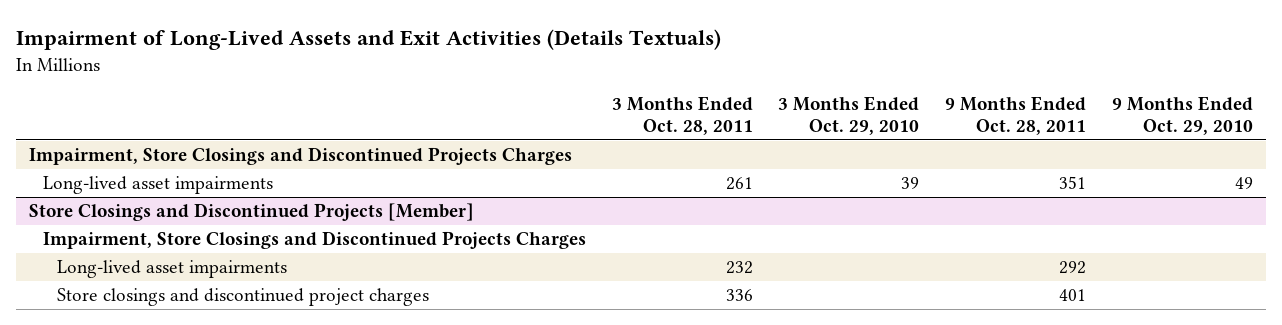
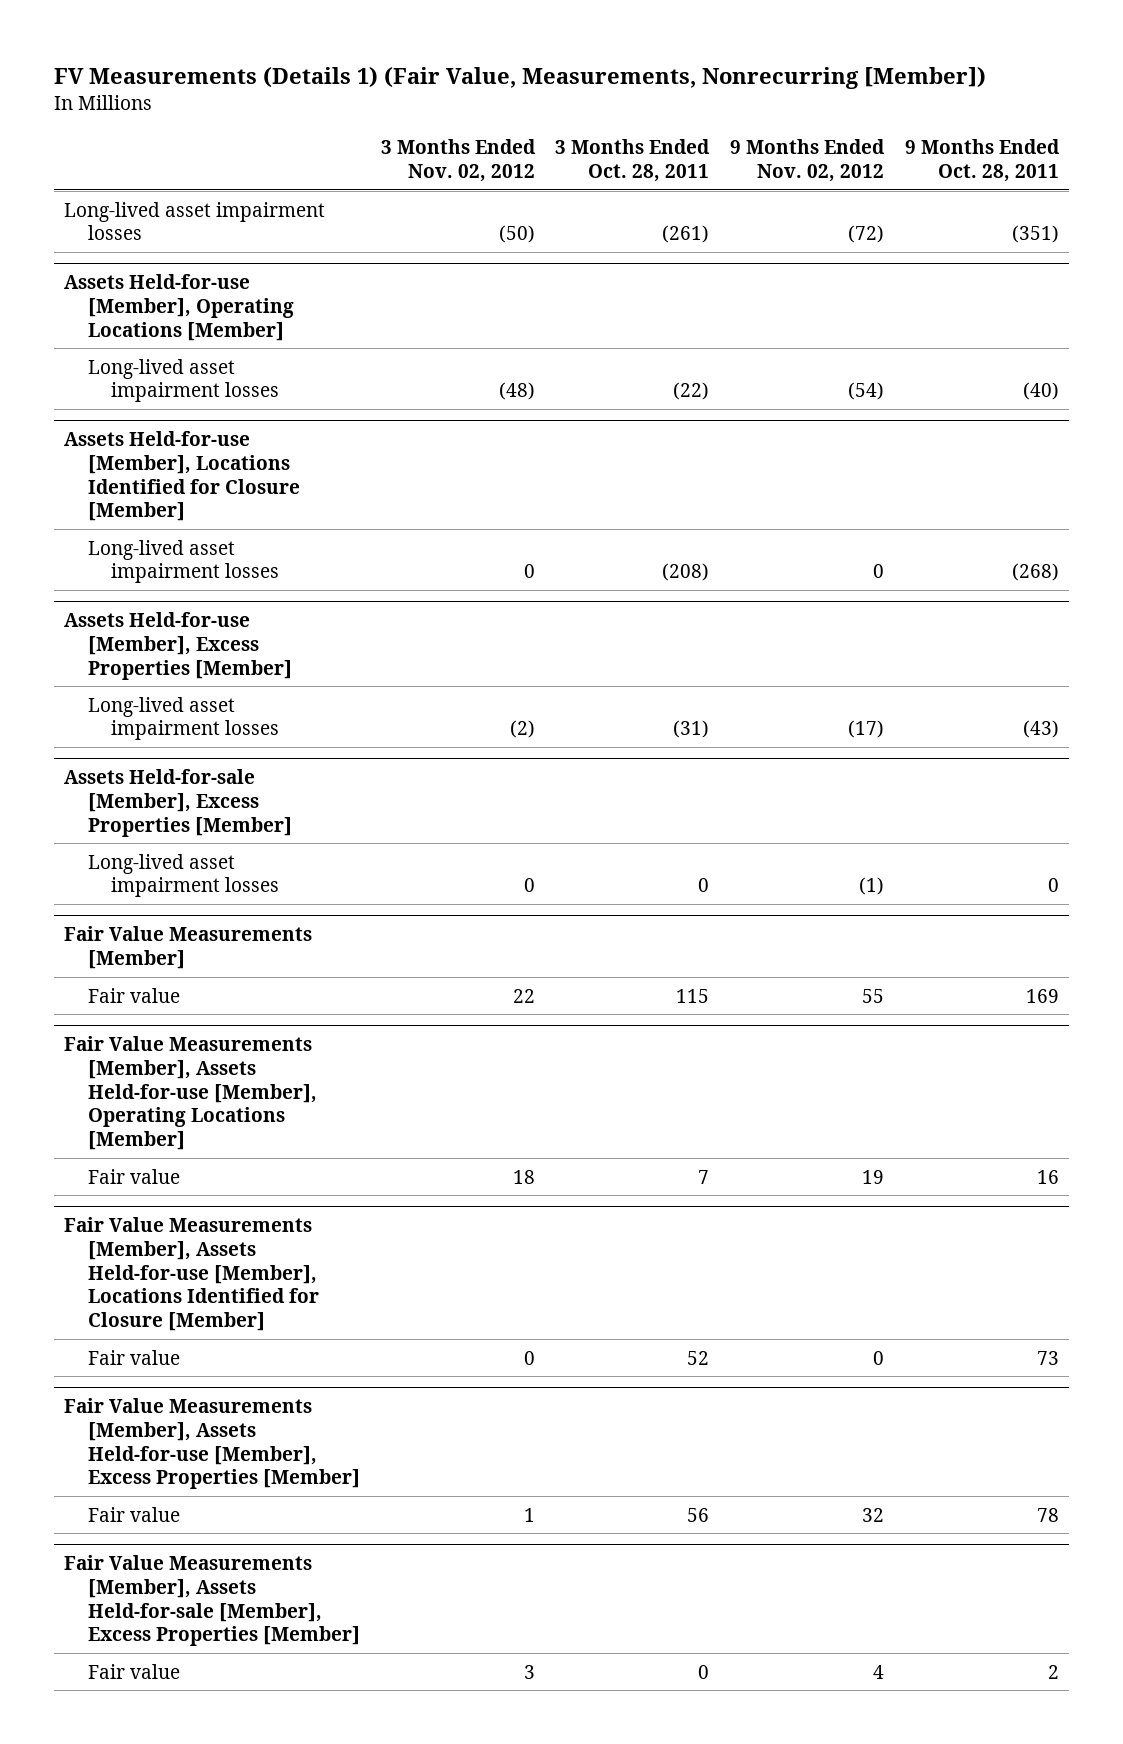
[15,28,721,50] Impairment of Long-Lived Assets and Exit Activities (Details Textuals) -> [53,66,986,89] FV Measurements (Details 1) (Fair Value, Measurements, Nonrecurring [Member])
[778,95,920,135] 3 Months Ended Oct. 29, 2010 -> none
[1112,95,1254,135] 9 Months Ended Oct. 29, 2010 -> none
none -> [380,139,536,183] 3 Months Ended Nov. 02, 2012
none -> [730,139,886,183] 9 Months Ended Nov. 02, 2012
[28,147,572,166] Impairment, Store Closings and Discontinued Projects Charges -> none
[28,203,474,222] Store Closings and Discontinued Projects [Member] -> none
[42,231,586,250] Impairment, Store Closings and Discontinued Projects Charges -> none
[56,288,429,307] Store closings and discontinued project charges -> none
[42,176,273,195] Long-lived asset impairments -> [64,201,326,241] Long-lived asset impairment losses
[725,177,753,191] 261 -> [662,225,710,244] (261)
[1059,176,1087,190] 351 -> [1011,225,1059,244] (351)
none -> [64,274,294,341] Assets Held-for-use [Member], Operating Locations [Member]
[56,260,287,279] Long-lived asset impairments -> [87,358,280,403] Long-lived asset impairment losses
[725,261,753,275] 232 -> [673,382,710,401] (22)
[1059,261,1087,275] 292 -> [1022,382,1059,401] (40)
none -> [64,431,300,522] Assets Held-for-use [Member], Locations Identified for Closure [Member]
none -> [87,539,280,584] Long-lived asset impairment losses
none -> [64,612,292,680] Assets Held-for-use [Member], Excess Properties [Member]
none -> [87,696,280,741] Long-lived asset impairment losses
none -> [64,769,292,837] Assets Held-for-sale [Member], Excess Properties [Member]
none -> [87,853,280,898] Long-lived asset impairment losses
none -> [64,926,313,969] Fair Value Measurements [Member]
none -> [87,987,180,1003] Fair value
none -> [64,1036,317,1150] Fair Value Measurements [Member], Assets Held-for-use [Member], Operating Locations [Member]
none -> [87,1168,180,1184] Fair value
none -> [64,1217,319,1331] Fair Value Measurements [Member], Assets Held-for-use [Member], Locations Identified for Closure [Member]
none -> [87,1349,180,1365] Fair value
none -> [64,1398,360,1490] Fair Value Measurements [Member], Assets Held-for-use [Member], Excess Properties [Member]
none -> [87,1506,180,1522] Fair value
none -> [64,1555,360,1647] Fair Value Measurements [Member], Assets Held-for-sale [Member], Excess Properties [Member]
none -> [87,1663,180,1679] Fair value

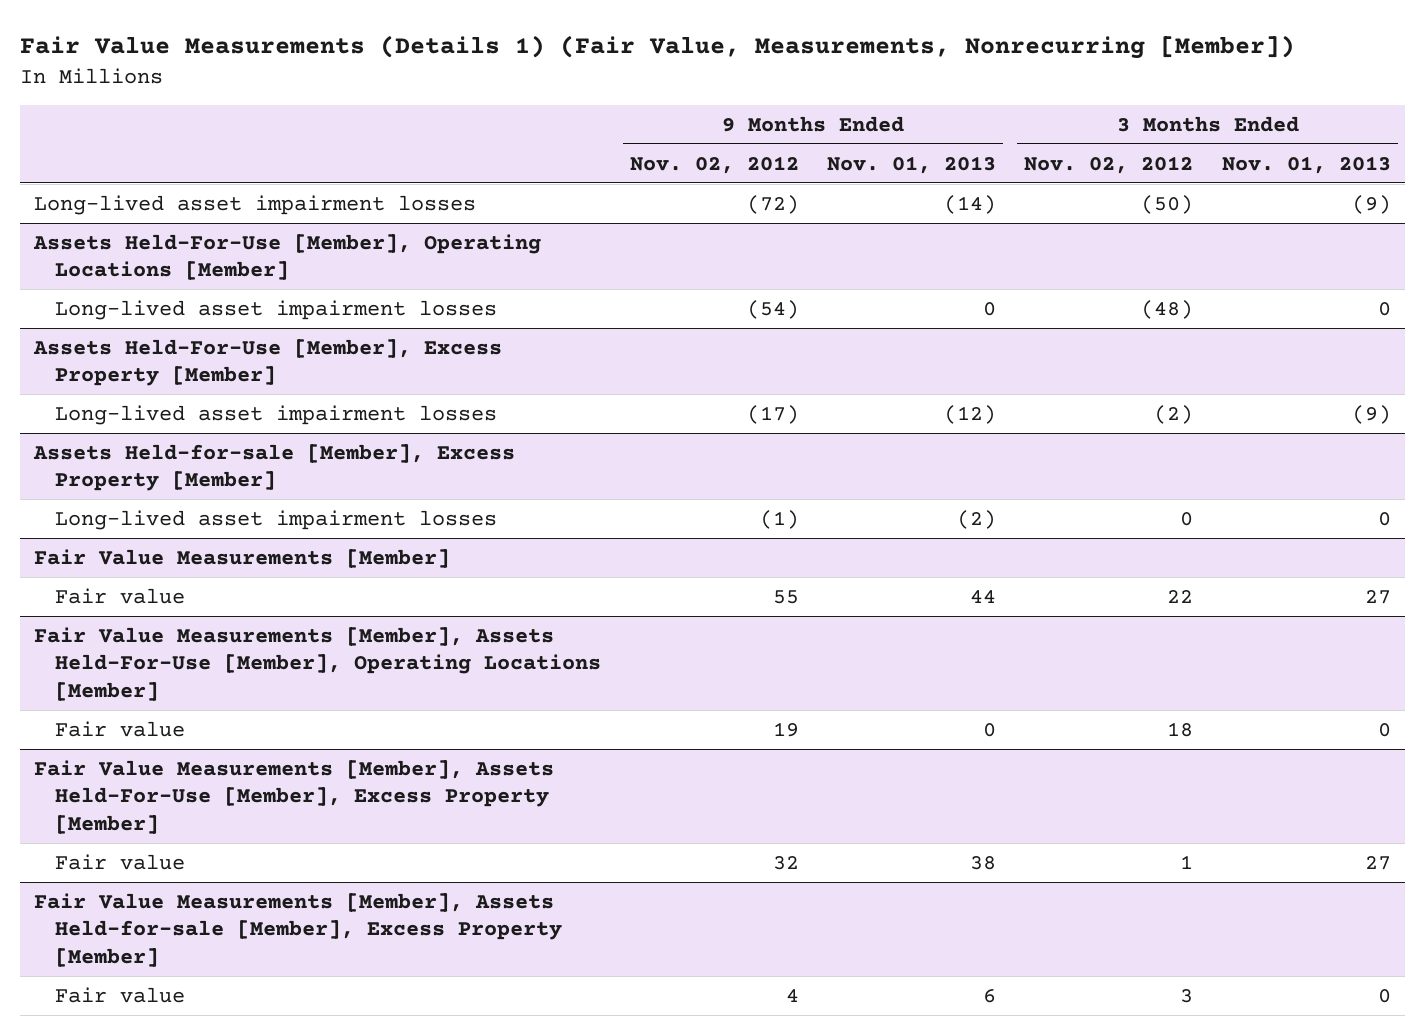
[53,66,986,89] FV Measurements (Details 1) (Fair Value, Measurements, Nonrecurring [Member]) -> [19,35,1295,60] Fair Value Measurements (Details 1) (Fair Value, Measurements, Nonrecurring [Member])
[555,139,711,183] 3 Months Ended Oct. 28, 2011 -> none
[904,139,1060,183] 9 Months Ended Oct. 28, 2011 -> none
none -> [827,155,997,174] Nov. 01, 2013
none -> [1221,155,1391,174] Nov. 01, 2013
[64,274,294,341] Assets Held-for-use [Member], Operating Locations [Member] -> [32,233,541,281] Assets Held-For-Use [Member], Operating Locations [Member]
[64,431,300,522] Assets Held-for-use [Member], Locations Identified for Closure [Member] -> none
[87,539,280,584] Long-lived asset impairment losses -> none
[64,612,292,680] Assets Held-for-use [Member], Excess Properties [Member] -> [32,338,502,387] Assets Held-For-Use [Member], Excess Property [Member]
[64,769,292,837] Assets Held-for-sale [Member], Excess Properties [Member] -> [32,443,515,492] Assets Held-for-sale [Member], Excess Property [Member]
[64,1036,317,1150] Fair Value Measurements [Member], Assets Held-for-use [Member], Operating Locations [Member] -> [33,626,602,701] Fair Value Measurements [Member], Assets Held-For-Use [Member], Operating Locations [Member]
[64,1217,319,1331] Fair Value Measurements [Member], Assets Held-for-use [Member], Locations Identified for Closure [Member] -> none
[87,1349,180,1365] Fair value -> none
[64,1398,360,1490] Fair Value Measurements [Member], Assets Held-for-use [Member], Excess Properties [Member] -> [33,759,554,834] Fair Value Measurements [Member], Assets Held-For-Use [Member], Excess Property [Member]
[64,1555,360,1647] Fair Value Measurements [Member], Assets Held-for-sale [Member], Excess Properties [Member] -> [33,892,563,967] Fair Value Measurements [Member], Assets Held-for-sale [Member], Excess Property [Member]

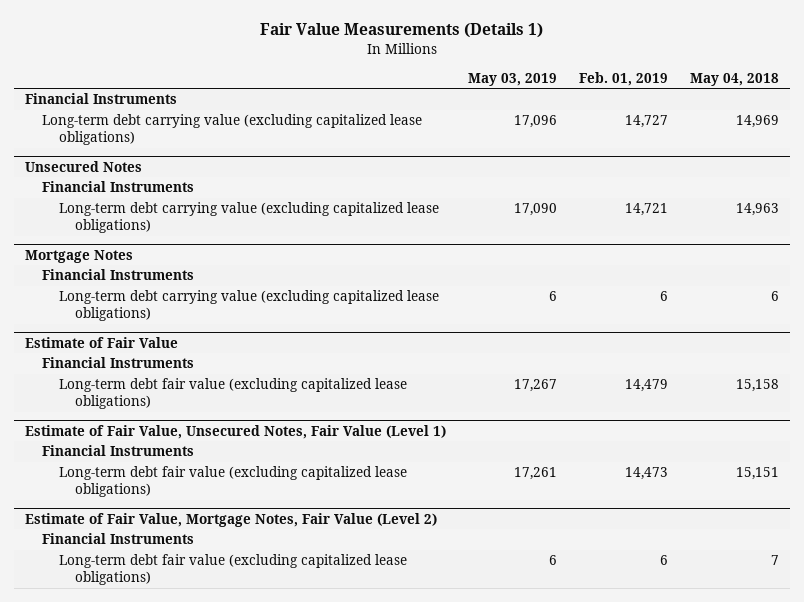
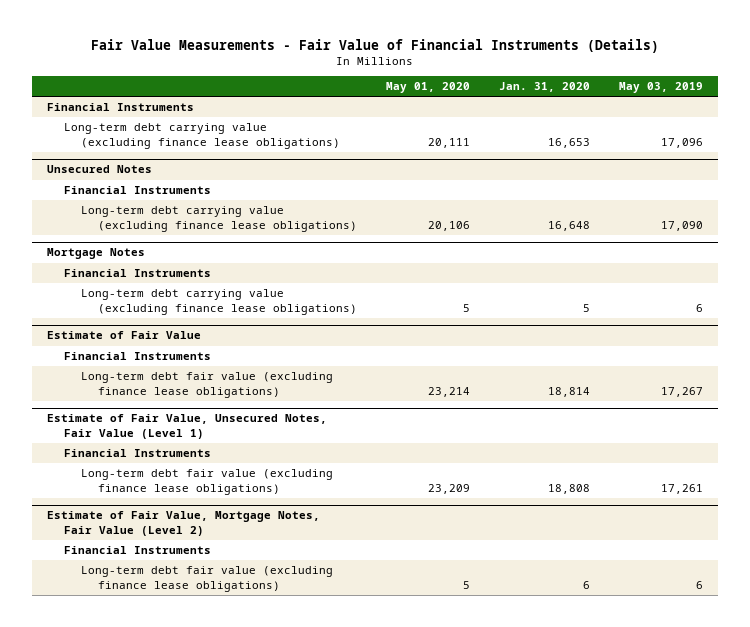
[260,23,544,39] Fair Value Measurements (Details 1) -> [91,38,660,53] Fair Value Measurements - Fair Value of Financial Instruments (Details)
[579,71,669,86] Feb. 01, 2019 -> none
[689,72,779,86] May 04, 2018 -> none
none -> [385,82,470,94] May 01, 2020
none -> [499,82,591,93] Jan. 31, 2020
[41,114,422,146] Long-term debt carrying value (excluding capitalized lease obligations) -> [63,123,340,149] Long-term debt carrying value (excluding finance lease obligations)
[58,202,439,234] Long-term debt carrying value (excluding capitalized lease obligations) -> [80,206,357,232] Long-term debt carrying value (excluding finance lease obligations)
[58,290,439,322] Long-term debt carrying value (excluding capitalized lease obligations) -> [80,289,357,315] Long-term debt carrying value (excluding finance lease obligations)
[58,378,407,410] Long-term debt fair value (excluding capitalized lease obligations) -> [80,372,333,398] Long-term debt fair value (excluding finance lease obligations)
[58,466,407,498] Long-term debt fair value (excluding capitalized lease obligations) -> [80,469,333,495] Long-term debt fair value (excluding finance lease obligations)
[58,554,407,586] Long-term debt fair value (excluding capitalized lease obligations) -> [80,566,333,592] Long-term debt fair value (excluding finance lease obligations)

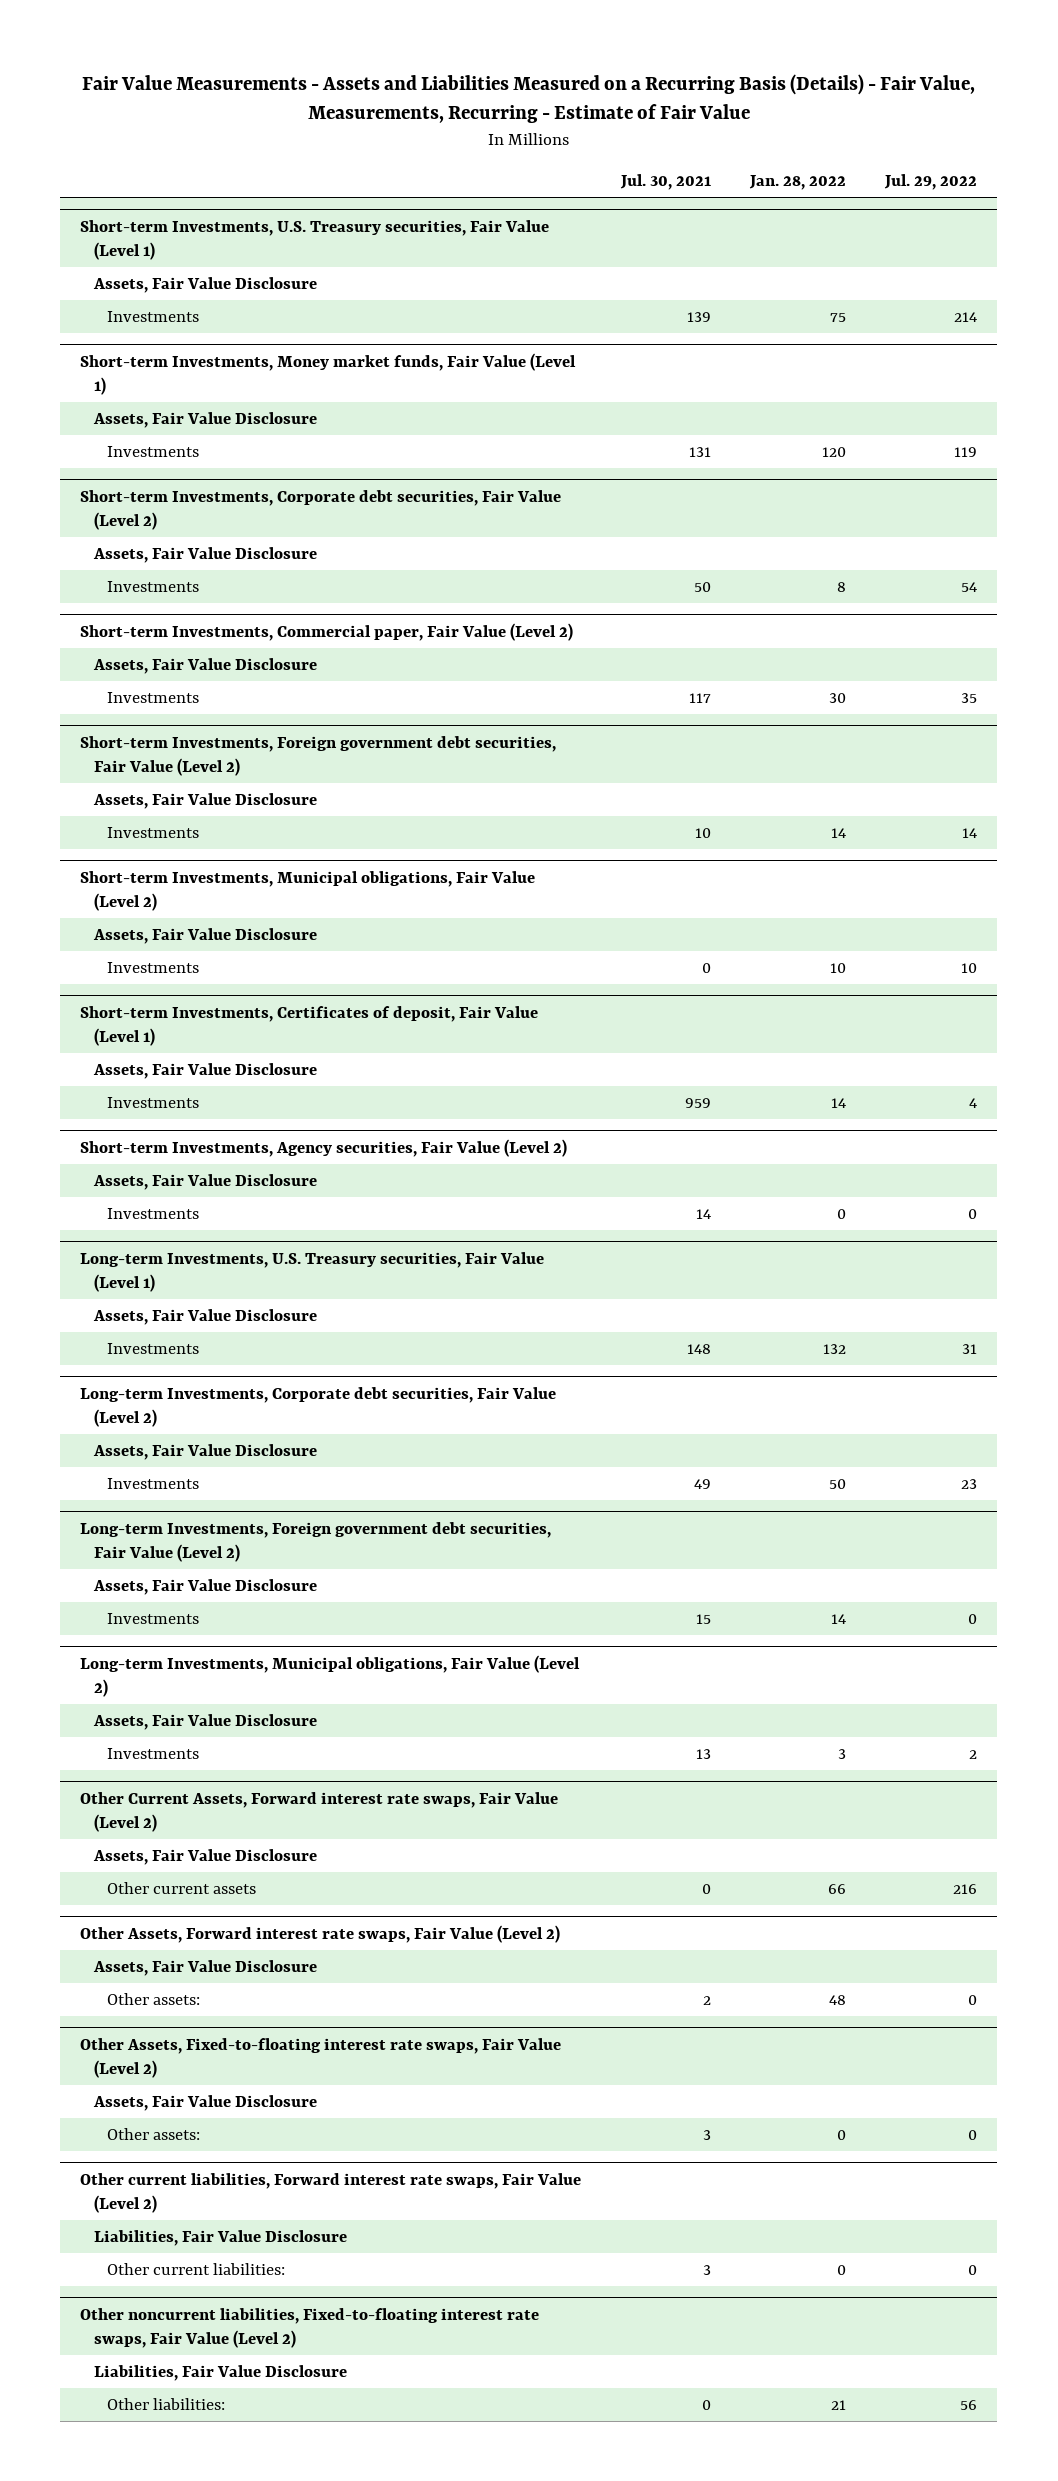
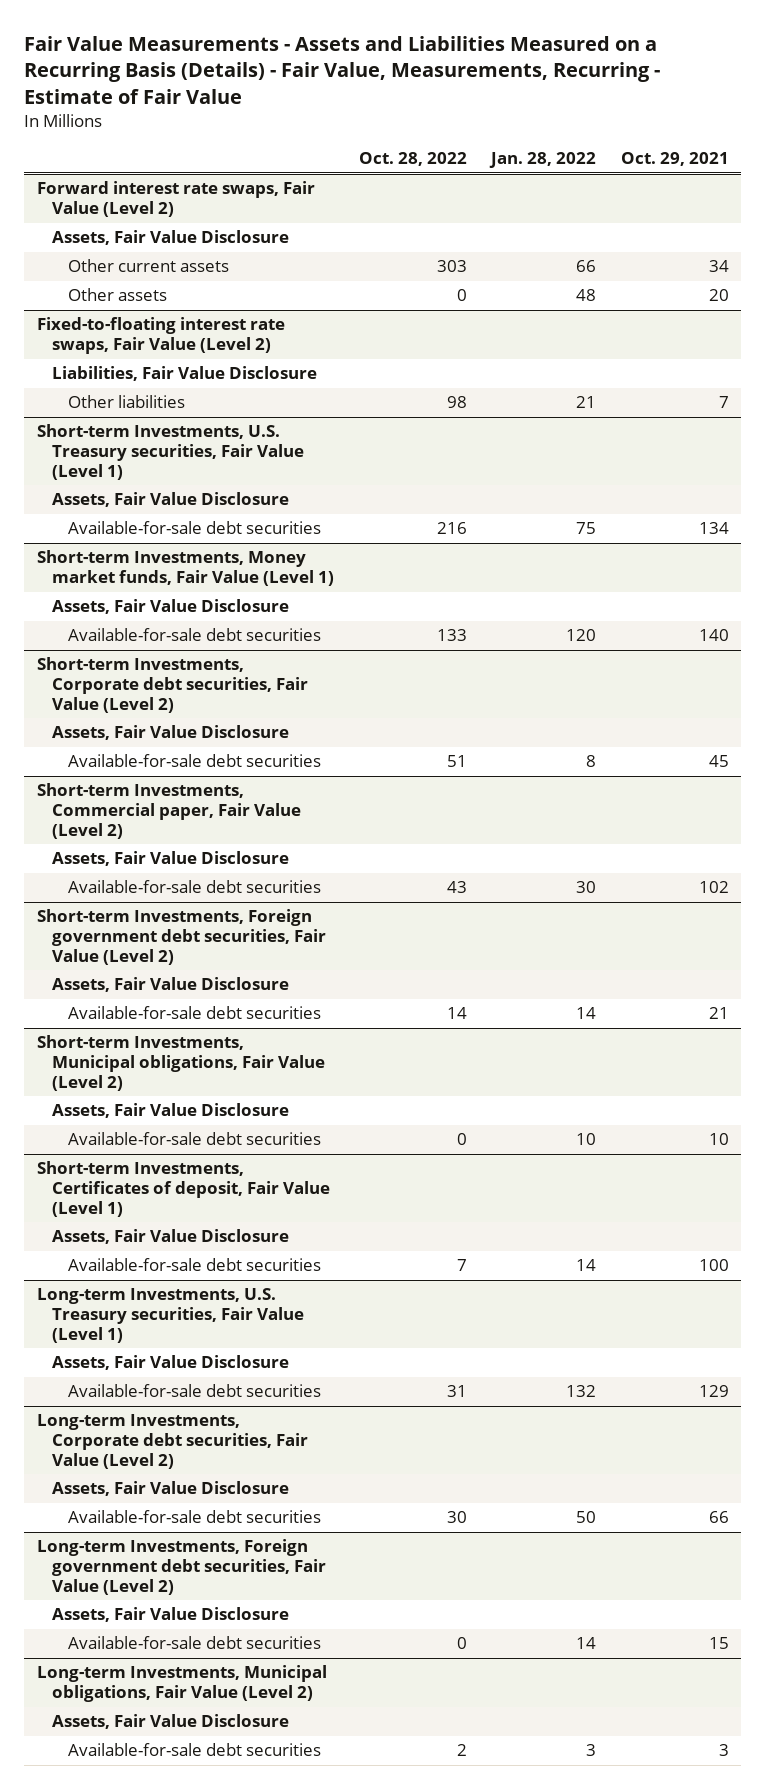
[619,174,711,191] Jul. 30, 2021 -> none
[884,174,978,191] Jul. 29, 2022 -> none
none -> [358,152,467,167] Oct. 28, 2022
none -> [620,152,729,167] Oct. 29, 2021
none -> [36,181,315,218] Forward interest rate swaps, Fair Value (Level 2)
none -> [52,230,290,246] Assets, Fair Value Disclosure
none -> [67,259,229,273] Other current assets
none -> [67,288,167,302] Other assets
none -> [36,317,285,355] Fixed-to-floating interest rate swaps, Fair Value (Level 2)
none -> [52,366,318,382] Liabilities, Fair Value Disclosure
none -> [67,395,185,409] Other liabilities
[107,311,200,323] Investments -> [67,521,321,535] Available-for-sale debt securities
[107,446,200,458] Investments -> [67,628,321,642] Available-for-sale debt securities
[107,581,200,593] Investments -> [67,754,321,768] Available-for-sale debt securities
[107,692,200,704] Investments -> [67,880,321,894] Available-for-sale debt securities
[107,827,200,839] Investments -> [67,1006,321,1020] Available-for-sale debt securities
[107,962,200,974] Investments -> [67,1132,321,1146] Available-for-sale debt securities
[80,1138,568,1157] Short-term Investments, Agency securities, Fair Value (Level 2) -> none
[92,1174,317,1191] Assets, Fair Value Disclosure -> none
[107,1208,200,1220] Investments -> none
[107,1097,200,1109] Investments -> [67,1258,321,1272] Available-for-sale debt securities
[107,1343,200,1355] Investments -> [67,1384,321,1398] Available-for-sale debt securities
[107,1478,200,1490] Investments -> [67,1510,321,1524] Available-for-sale debt securities
[107,1613,200,1625] Investments -> [67,1636,321,1650] Available-for-sale debt securities
[80,1791,559,1832] Other Current Assets, Forward interest rate swaps, Fair Value (Level 2) -> none
[92,1849,317,1866] Assets, Fair Value Disclosure -> none
[107,1882,257,1895] Other current assets -> none
[80,1924,561,1943] Other Assets, Forward interest rate swaps, Fair Value (Level 2) -> none
[92,1960,317,1977] Assets, Fair Value Disclosure -> none
[107,1993,201,2006] Other assets: -> none
[80,2037,562,2078] Other Assets, Fixed-to-floating interest rate swaps, Fair Value (Level 2) -> none
[92,2095,317,2112] Assets, Fair Value Disclosure -> none
[107,2128,201,2141] Other assets: -> none
[80,2172,582,2213] Other current liabilities, Forward interest rate swaps, Fair Value (Level 2) -> none
[93,2230,347,2247] Liabilities, Fair Value Disclosure -> none
[107,2263,286,2276] Other current liabilities: -> none
[80,2307,540,2348] Other noncurrent liabilities, Fixed-to-floating interest rate swaps, Fair Value (Level 2) -> none
[93,2365,347,2382] Liabilities, Fair Value Disclosure -> none
[107,2398,226,2411] Other liabilities: -> none
[107,1748,200,1760] Investments -> [67,1743,321,1757] Available-for-sale debt securities

